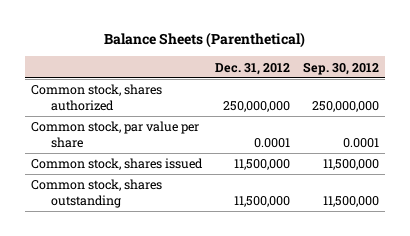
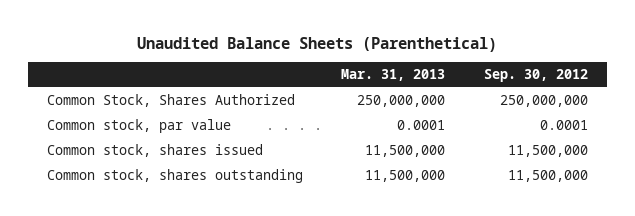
[104,32,306,49] Balance Sheets (Parenthetical) -> [137,36,498,52] Unaudited Balance Sheets (Parenthetical)
[215,62,291,75] Dec. 31, 2012 -> none
none -> [341,69,446,82] Mar. 31, 2013
[31,84,163,111] Common stock, shares authorized -> [46,94,295,108] Common Stock, Shares Authorized
[31,121,200,148] Common stock, par value per share -> [46,119,231,134] Common stock, par value

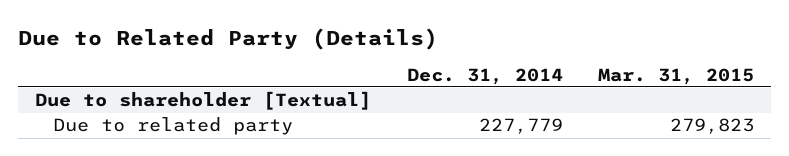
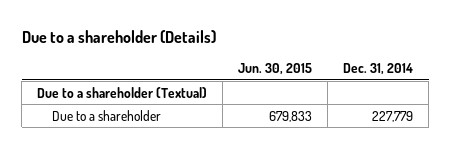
[17,27,438,50] Due to Related Party (Details) -> [21,29,216,43] Due to a shareholder (Details)
[597,67,754,85] Mar. 31, 2015 -> none
none -> [238,63,313,76] Jun. 30, 2015
[35,91,372,111] Due to shareholder [Textual] -> [37,86,208,98] Due to a shareholder (Textual)
[52,117,293,136] Due to related party -> [52,109,162,121] Due to a shareholder

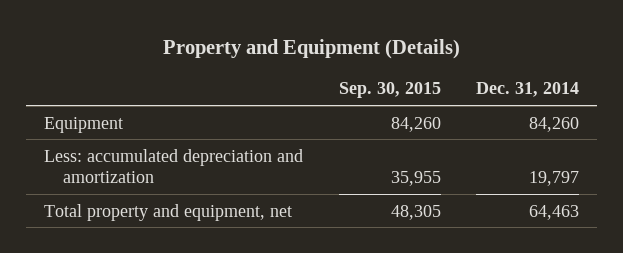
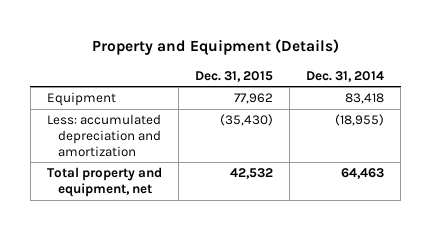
[338,82,441,99] Sep. 30, 2015 -> none
none -> [195,70,274,82] Dec. 31, 2015
[529,116,580,132] 84,260 -> [345,93,385,105] 83,418
[529,170,580,186] 19,797 -> [335,114,385,127] (18,955)

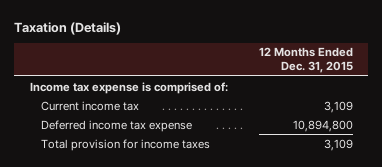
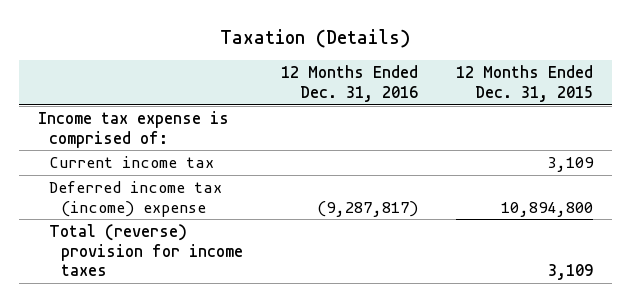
none -> [280,65,418,102] 12 Months Ended Dec. 31, 2016
[40,119,192,132] Deferred income tax expense -> [49,180,223,217] Deferred income tax (income) expense
[40,138,210,151] Total provision for income taxes -> [49,223,243,277] Total (reverse) provision for income taxes

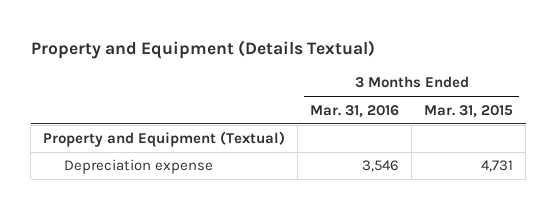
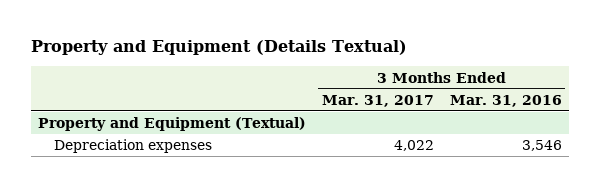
[424,104,514,118] Mar. 31, 2015 -> none
none -> [322,94,435,107] Mar. 31, 2017
[64,159,214,175] Depreciation expense -> [54,139,213,154] Depreciation expenses

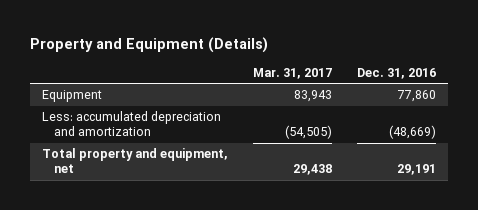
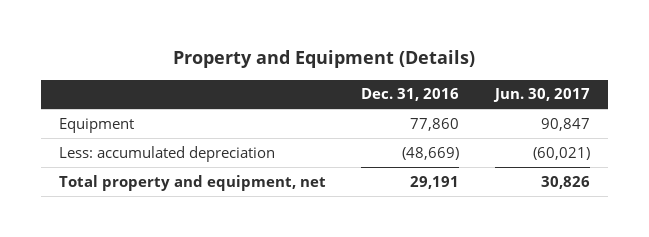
[252,67,332,79] Mar. 31, 2017 -> none
none -> [493,88,591,103] Jun. 30, 2017
[42,111,222,137] Less: accumulated depreciation and amortization -> [58,145,275,162] Less: accumulated depreciation

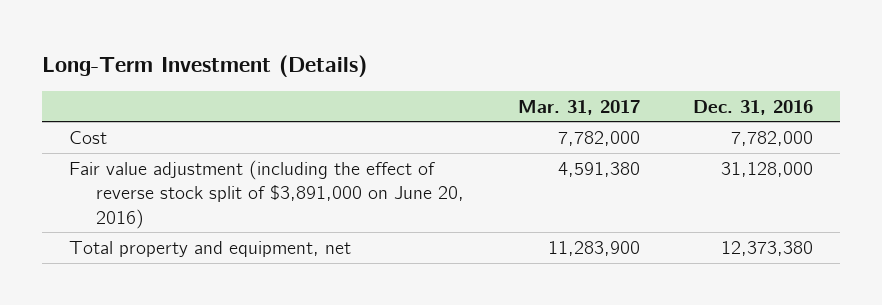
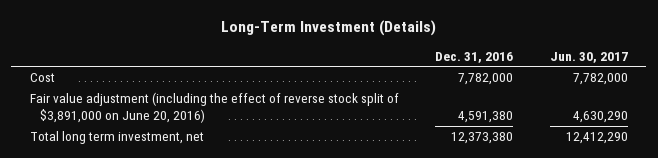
[517,99,640,115] Mar. 31, 2017 -> none
none -> [549,51,628,63] Jun. 30, 2017
[720,161,813,177] 31,128,000 -> [458,111,514,124] 4,591,380
[69,240,352,257] Total property and equipment, net -> [29,131,204,145] Total long term investment, net

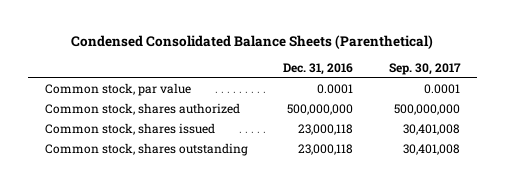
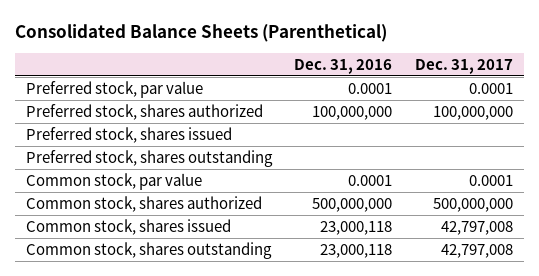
[71,35,434,50] Condensed Consolidated Balance Sheets (Parenthetical) -> [15,24,388,43] Consolidated Balance Sheets (Parenthetical)
[388,63,461,76] Sep. 30, 2017 -> none
none -> [414,58,513,74] Dec. 31, 2017
none -> [26,80,204,98] Preferred stock, par value
none -> [26,103,264,120] Preferred stock, shares authorized
none -> [26,126,233,143] Preferred stock, shares issued
none -> [26,149,274,167] Preferred stock, shares outstanding

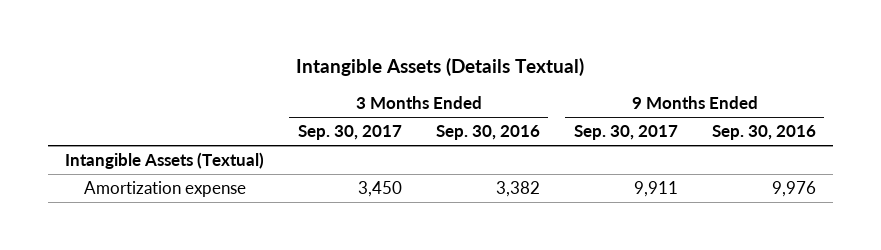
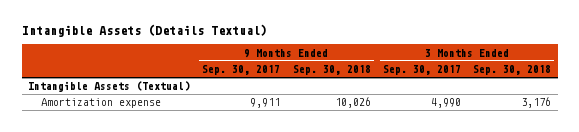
[435,125,540,141] Sep. 30, 2016 -> none
[711,125,816,141] Sep. 30, 2016 -> none
none -> [292,64,371,75] Sep. 30, 2018
none -> [473,64,552,75] Sep. 30, 2018
[357,180,402,197] 3,450 -> [430,98,461,109] 4,990

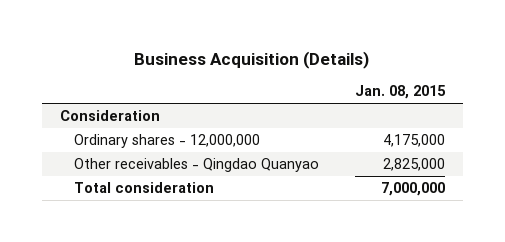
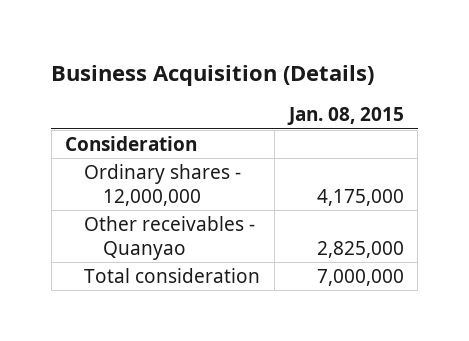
[73,158,319,173] Other receivables - Qingdao Quanyao -> [84,216,256,260] Other receivables - Quanyao

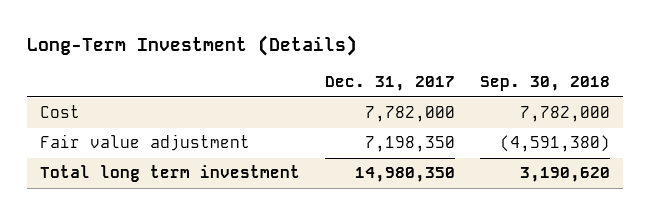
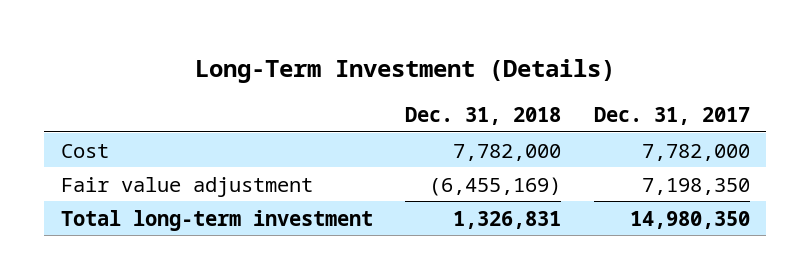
[480,75,611,91] Sep. 30, 2018 -> none
none -> [405,106,562,125] Dec. 31, 2018
[39,165,300,183] Total long term investment -> [60,209,373,231] Total long-term investment

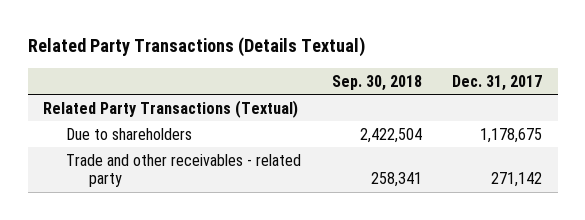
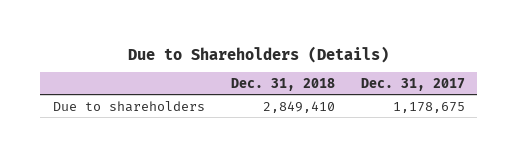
[27,37,365,58] Related Party Transactions (Details Textual) -> [127,45,389,63] Due to Shareholders (Details)
[331,74,422,91] Sep. 30, 2018 -> none
none -> [230,77,335,91] Dec. 31, 2018
[42,99,298,118] Related Party Transactions (Textual) -> none
[65,153,301,188] Trade and other receivables - related party -> none

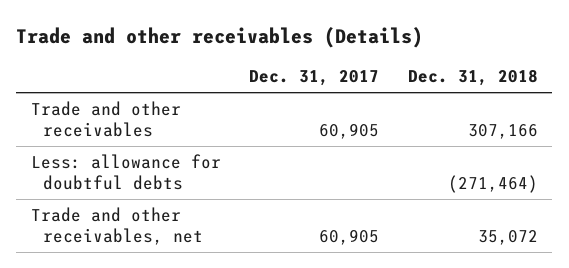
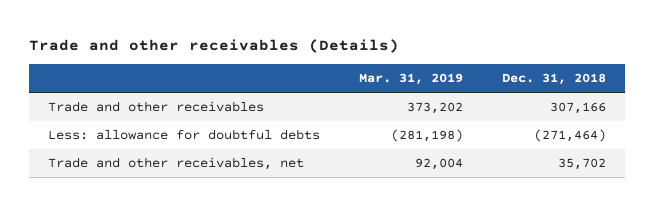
[249,70,380,87] Dec. 31, 2017 -> none
none -> [358,73,463,86] Mar. 31, 2019
[478,230,539,246] 35,072 -> [557,158,606,171] 35,702

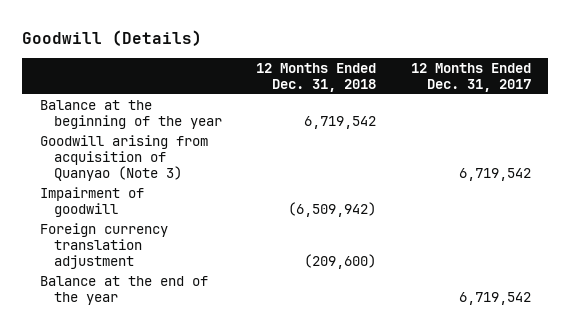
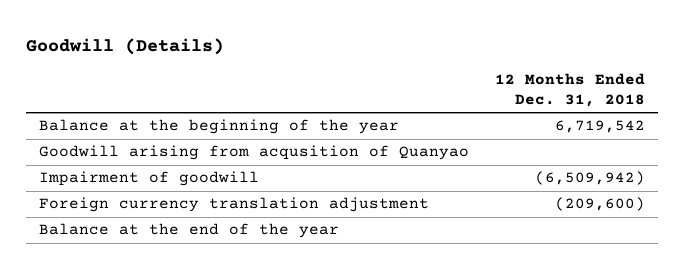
[410,62,531,92] 12 Months Ended Dec. 31, 2017 -> none
[39,134,208,182] Goodwill arising from acquisition of Quanyao (Note 3) -> [38,145,469,161] Goodwill arising from acqusition of Quanyao

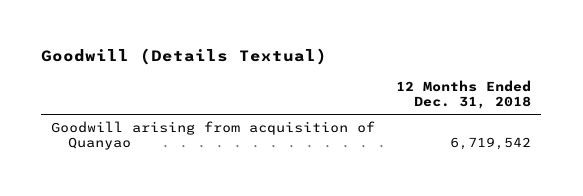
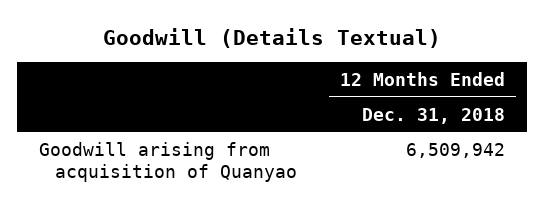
[450,137,532,151] 6,719,542 -> [406,142,506,158] 6,509,942

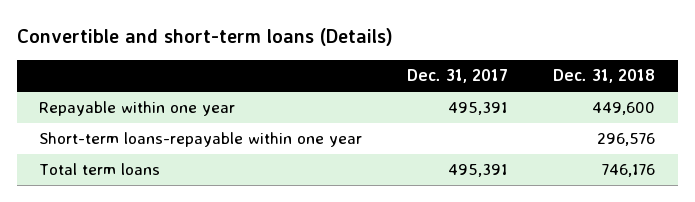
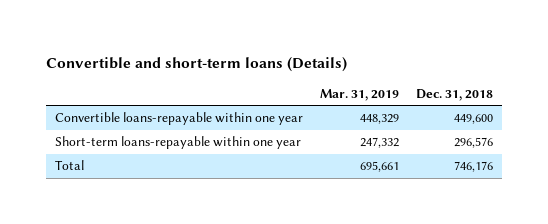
[407,69,509,84] Dec. 31, 2017 -> none
none -> [320,88,400,101] Mar. 31, 2019
[39,101,236,117] Repayable within one year -> [54,112,303,126] Convertible loans-repayable within one year
[39,163,161,176] Total term loans -> [54,160,84,171] Total

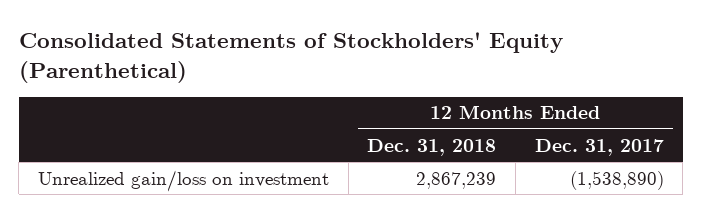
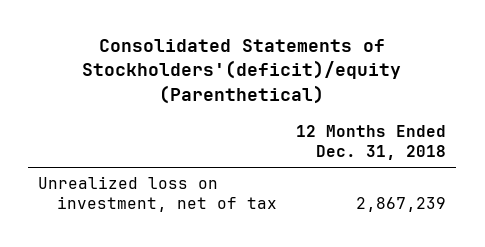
[18,32,563,83] Consolidated Statements of Stockholders' Equity (Parenthetical) -> [82,39,402,104] Consolidated Statements of Stockholders'(deficit)/equity (Parenthetical)
[534,138,664,156] Dec. 31, 2017 -> none
[37,169,329,192] Unrealized gain/loss on investment -> [38,176,278,213] Unrealized loss on investment, net of tax

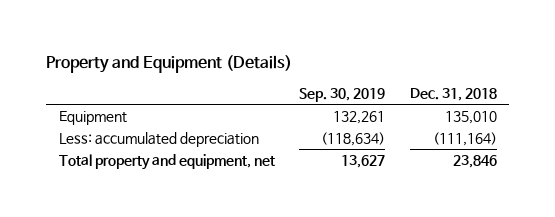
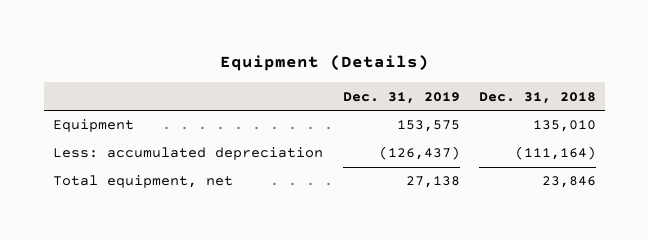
[46,54,293,73] Property and Equipment (Details) -> [219,55,429,72] Equipment (Details)
[299,87,386,102] Sep. 30, 2019 -> none
none -> [342,91,460,104] Dec. 31, 2019
[58,154,275,171] Total property and equipment, net -> [53,175,234,189] Total equipment, net

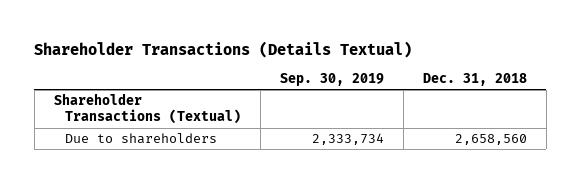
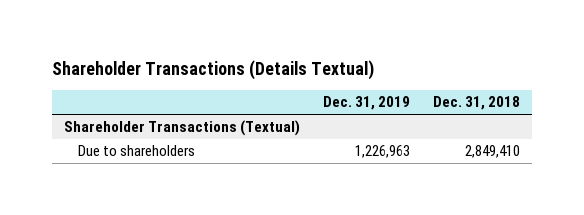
[280,73,385,87] Sep. 30, 2019 -> none
none -> [322,96,410,111] Dec. 31, 2019
[454,134,527,146] 2,658,560 -> [465,145,521,159] 2,849,410

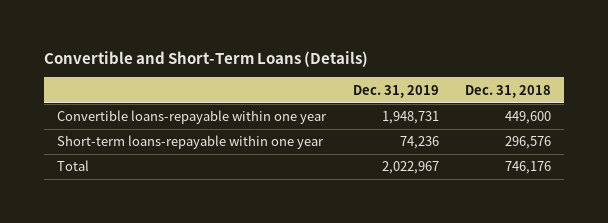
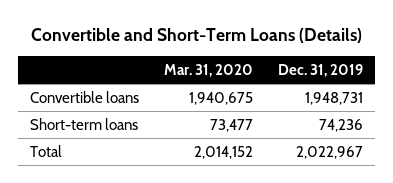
[465,84,552,98] Dec. 31, 2018 -> none
none -> [164,64,254,78] Mar. 31, 2020
[57,110,328,125] Convertible loans-repayable within one year -> [30,90,140,103] Convertible loans
[57,135,325,150] Short-term loans-repayable within one year -> [30,117,139,130] Short-term loans

